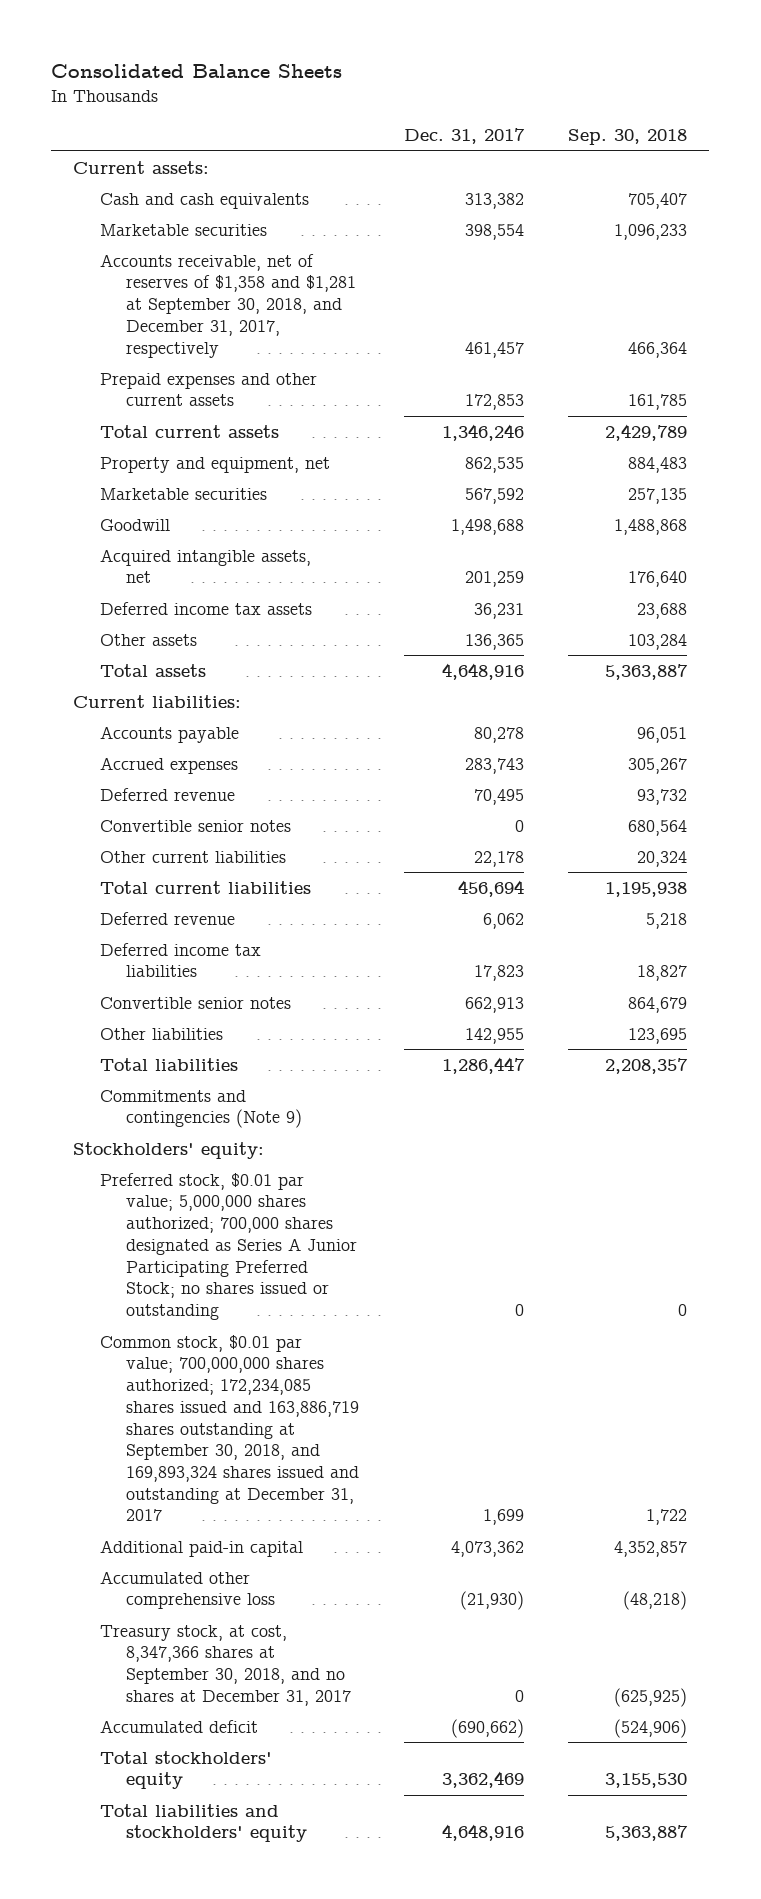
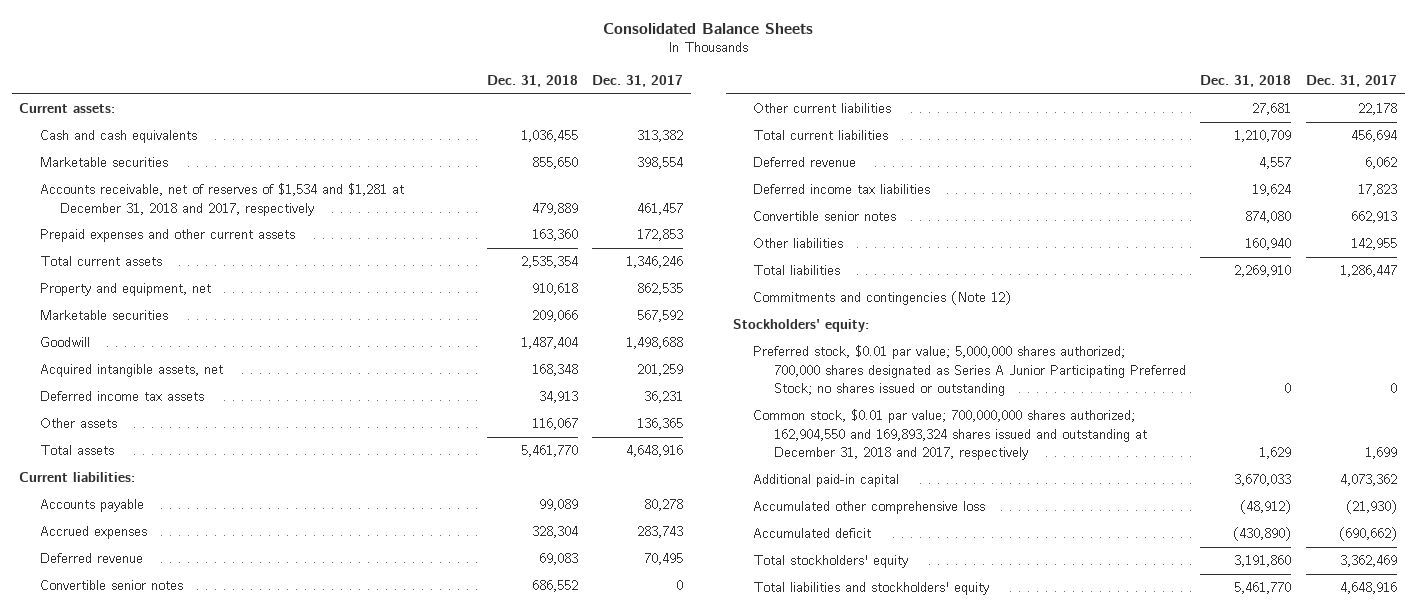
[568,129,688,146] Sep. 30, 2018 -> none
none -> [486,74,578,87] Dec. 31, 2018
[99,253,357,358] Accounts receivable, net of reserves of $1,358 and $1,281 at September 30, 2018, and December 31, 2017, respectively -> [39,183,404,216] Accounts receivable, net of reserves of $1,534 and $1,281 at December 31, 2018 and 2017, respectively
[99,1089,303,1129] Commitments and contingencies (Note 9) -> [753,291,1012,306] Commitments and contingencies (Note 12)
[99,1334,360,1522] Common stock, $0.01 par value; 700,000,000 shares authorized; 172,234,085 shares issued and 163,886,719 shares outstanding at September 30, 2018, and 169,893,324 shares issued and outstanding at December 31, 2017 -> [753,409,1147,460] Common stock, $0.01 par value; 700,000,000 shares authorized; 162,904,550 and 169,893,324 shares issued and outstanding at December 31, 2018 and 2017, respectively
[99,1624,352,1706] Treasury stock, at cost, 8,347,366 shares at September 30, 2018, and no shares at December 31, 2017 -> none

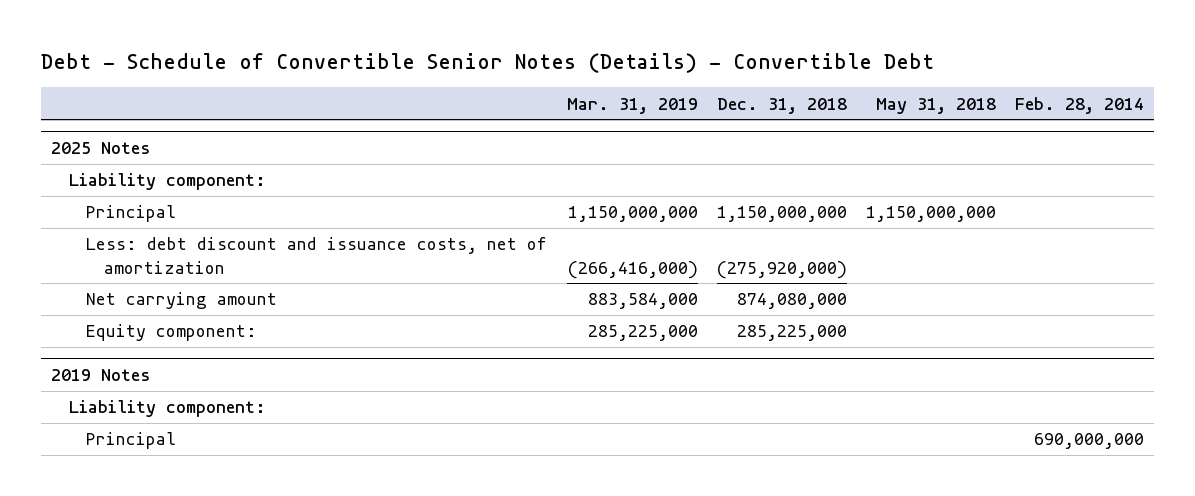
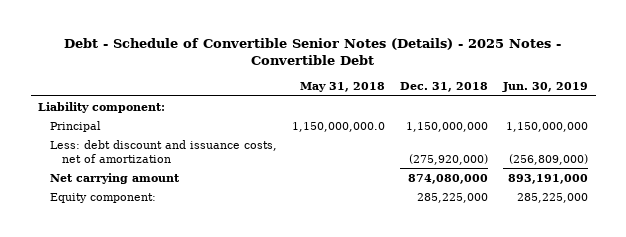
[41,53,935,74] Debt - Schedule of Convertible Senior Notes (Details) - Convertible Debt -> [64,38,562,66] Debt - Schedule of Convertible Senior Notes (Details) - 2025 Notes - Convertible Debt
[566,97,698,114] Mar. 31, 2019 -> none
[1015,96,1145,114] Feb. 28, 2014 -> none
none -> [502,82,589,93] Jun. 30, 2019
[50,141,151,154] 2025 Notes -> none
[865,206,996,223] 1,150,000,000 -> [292,121,386,132] 1,150,000,000.0
[50,368,151,381] 2019 Notes -> none
[68,400,266,418] Liability component: -> none
[86,432,177,450] Principal -> none

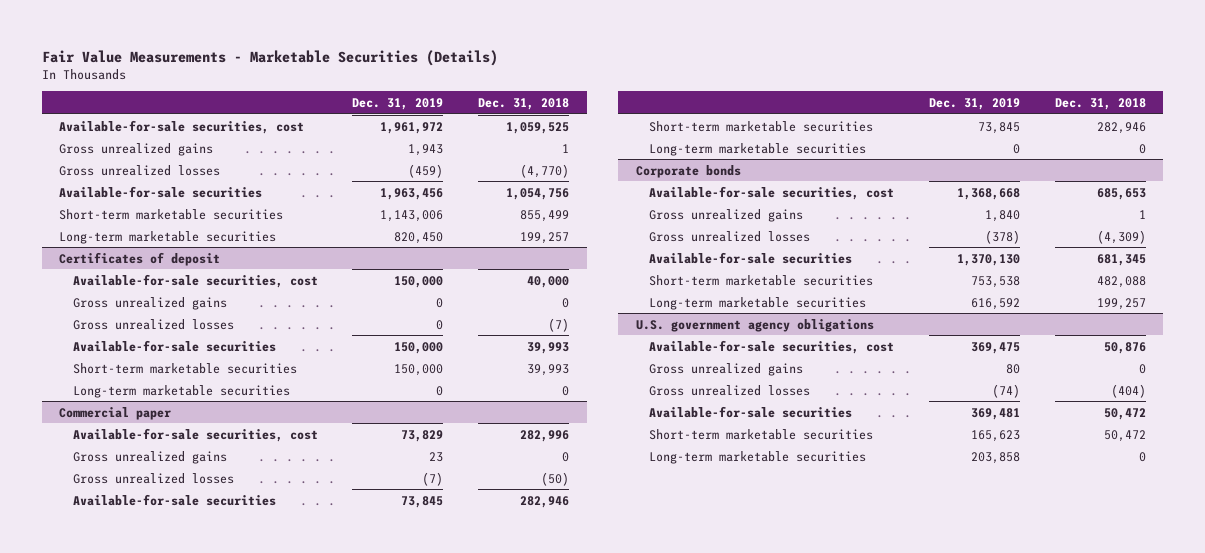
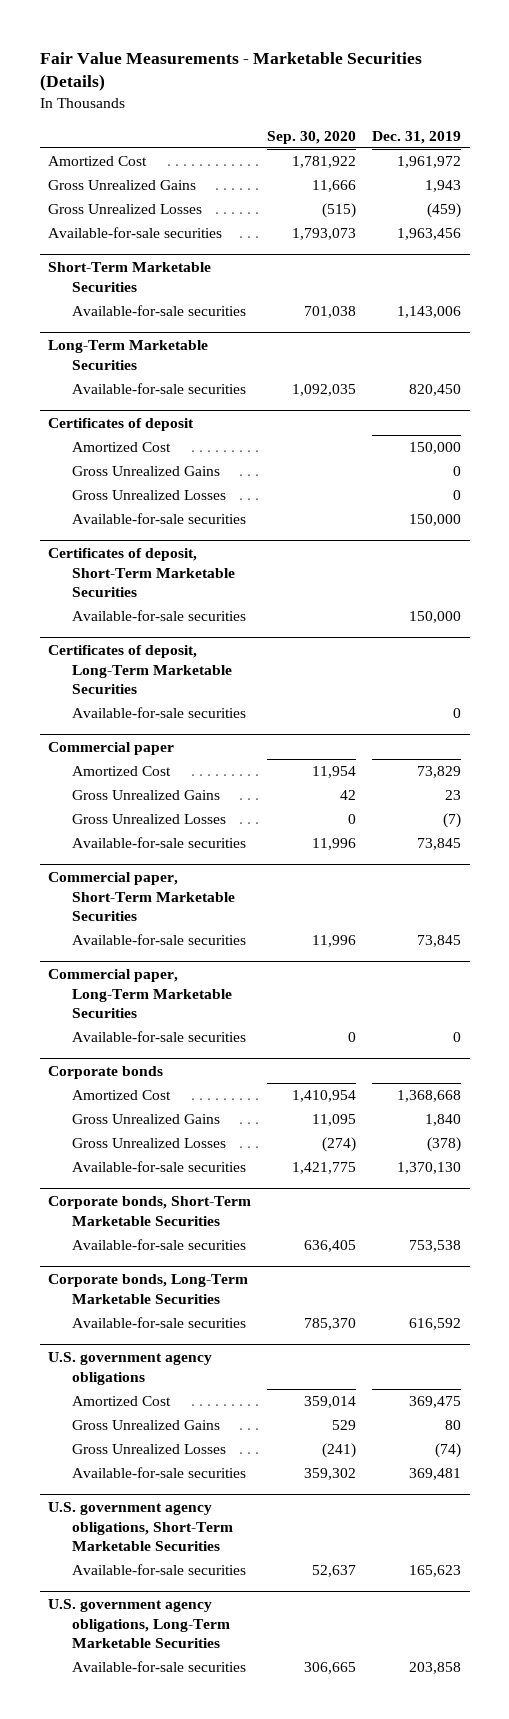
[478,98,570,111] Dec. 31, 2018 -> none
none -> [267,130,357,144] Sep. 30, 2020
[59,119,305,134] Available-for-sale securities, cost -> [47,156,147,167] Amortized Cost
[59,142,214,156] Gross unrealized gains -> [47,180,196,191] Gross Unrealized Gains
[59,164,221,176] Gross unrealized losses -> [47,204,202,215] Gross Unrealized Losses
none -> [47,261,211,292] Short-Term Marketable Securities
[59,208,284,220] Short-term marketable securities -> [72,305,247,317] Available-for-sale securities
none -> [47,339,208,370] Long-Term Marketable Securities
[59,230,277,244] Long-term marketable securities -> [72,383,247,395] Available-for-sale securities
[72,273,318,288] Available-for-sale securities, cost -> [72,442,172,453] Amortized Cost
[72,296,227,310] Gross unrealized gains -> [72,466,221,477] Gross Unrealized Gains
[72,318,234,330] Gross unrealized losses -> [72,490,227,501] Gross Unrealized Losses
[72,362,297,374] Short-term marketable securities -> none
[72,384,290,398] Long-term marketable securities -> none
none -> [47,547,236,598] Certificates of deposit, Short-Term Marketable Securities
none -> [72,610,247,622] Available-for-sale securities
none -> [47,644,233,695] Certificates of deposit, Long-Term Marketable Securities
none -> [72,707,247,719] Available-for-sale securities
[72,427,318,442] Available-for-sale securities, cost -> [72,766,172,777] Amortized Cost
[72,450,227,464] Gross unrealized gains -> [72,790,221,801] Gross Unrealized Gains
[72,472,234,484] Gross unrealized losses -> [72,814,227,825] Gross Unrealized Losses
[649,142,867,156] Long-term marketable securities -> none
none -> [47,871,236,922] Commercial paper, Short-Term Marketable Securities
[649,120,874,132] Short-term marketable securities -> [72,934,247,946] Available-for-sale securities
none -> [47,968,233,1019] Commercial paper, Long-Term Marketable Securities
none -> [72,1031,247,1043] Available-for-sale securities
[649,185,895,200] Available-for-sale securities, cost -> [72,1090,172,1101] Amortized Cost
[649,208,804,222] Gross unrealized gains -> [72,1114,221,1125] Gross Unrealized Gains
[649,230,811,242] Gross unrealized losses -> [72,1138,227,1149] Gross Unrealized Losses
none -> [47,1195,251,1226] Corporate bonds, Short-Term Marketable Securities
[649,274,874,286] Short-term marketable securities -> [72,1239,247,1251] Available-for-sale securities
none -> [47,1273,248,1304] Corporate bonds, Long-Term Marketable Securities
[649,296,867,310] Long-term marketable securities -> [72,1317,247,1329] Available-for-sale securities
[649,339,895,354] Available-for-sale securities, cost -> [72,1396,172,1407] Amortized Cost
[649,362,804,376] Gross unrealized gains -> [72,1420,221,1431] Gross Unrealized Gains
[649,384,811,396] Gross unrealized losses -> [72,1444,227,1455] Gross Unrealized Losses
none -> [47,1501,234,1552] U.S. government agency obligations, Short-Term Marketable Securities
[649,428,874,440] Short-term marketable securities -> [72,1564,247,1576] Available-for-sale securities
none -> [47,1598,231,1649] U.S. government agency obligations, Long-Term Marketable Securities
[649,450,867,464] Long-term marketable securities -> [72,1661,247,1673] Available-for-sale securities

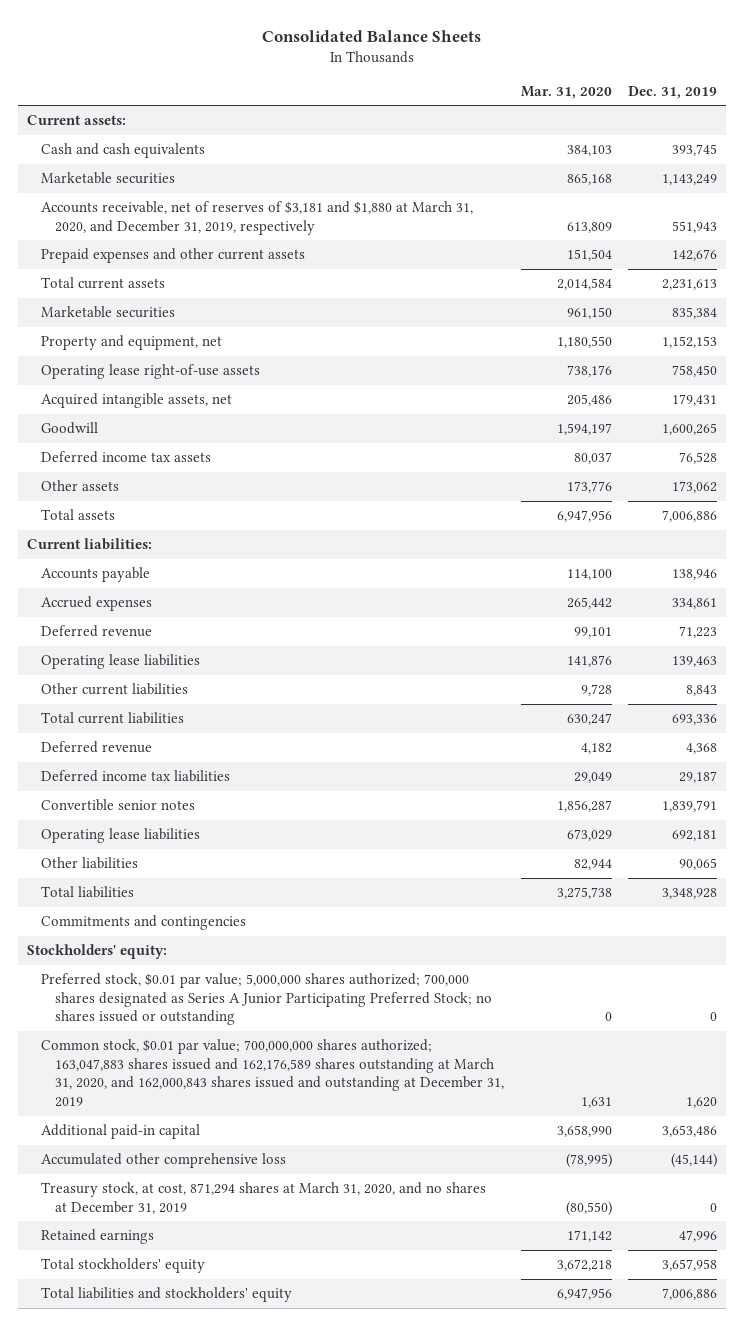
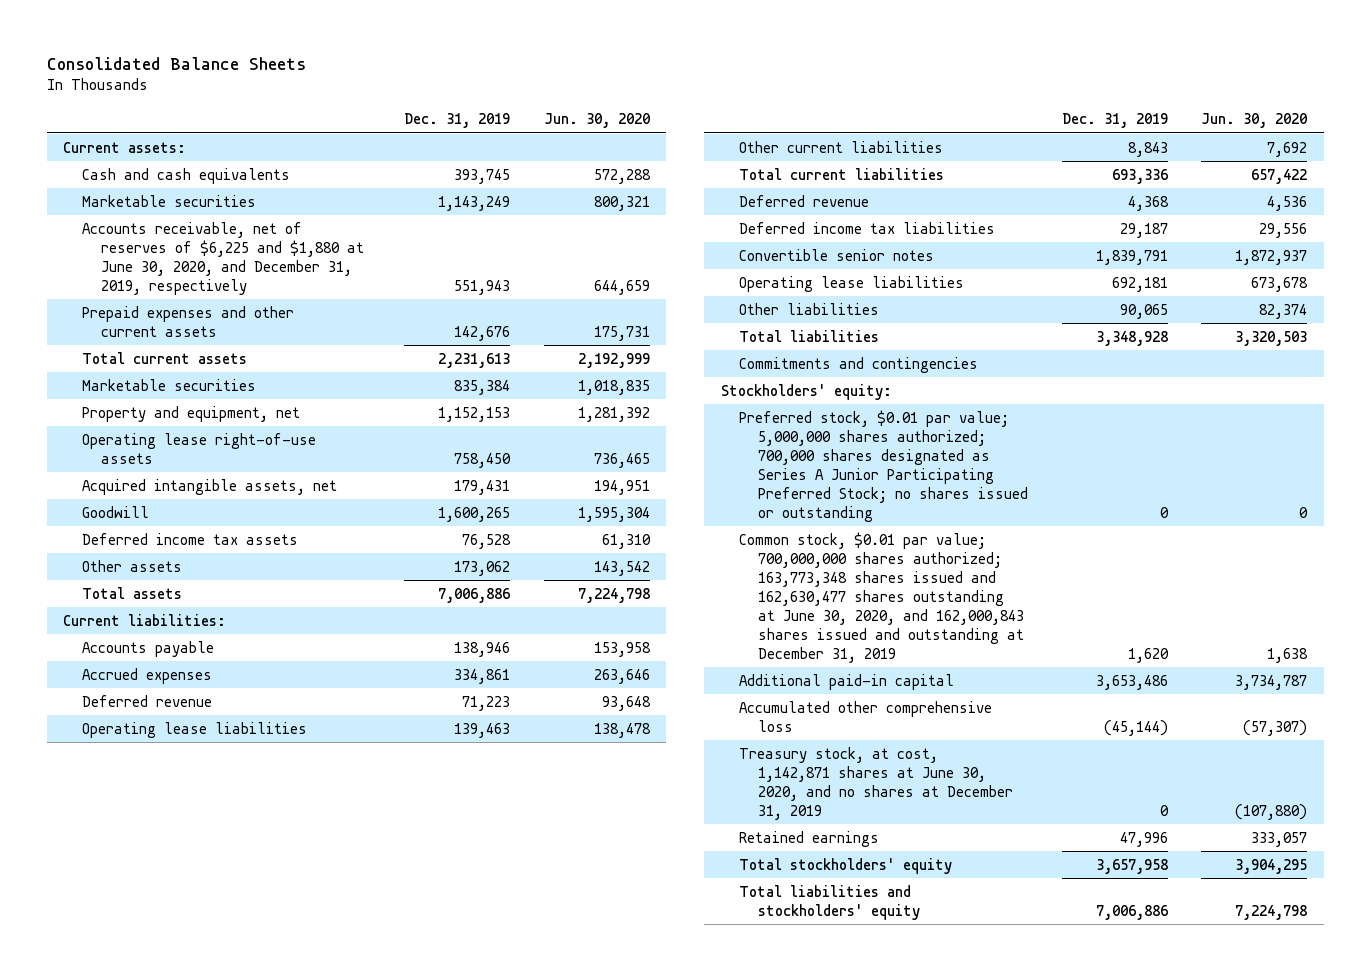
[520,85,612,99] Mar. 31, 2020 -> none
none -> [543,113,650,129] Jun. 30, 2020
[40,201,473,235] Accounts receivable, net of reserves of $3,181 and $1,880 at March 31, 2020, and December 31, 2019, respectively -> [82,221,364,295] Accounts receivable, net of reserves of $6,225 and $1,880 at June 30, 2020, and December 31, 2019, respectively
[40,1039,504,1108] Common stock, $0.01 par value; 700,000,000 shares authorized; 163,047,883 shares issued and 162,176,589 shares outstanding at March 31, 2020, and 162,000,843 shares issued and outstanding at December 31, 2019 -> [739,531,1025,663] Common stock, $0.01 par value; 700,000,000 shares authorized; 163,773,348 shares issued and 162,630,477 shares outstanding at June 30, 2020, and 162,000,843 shares issued and outstanding at December 31, 2019
[40,1182,486,1214] Treasury stock, at cost, 871,294 shares at March 31, 2020, and no shares at December 31, 2019 -> [739,746,1014,820] Treasury stock, at cost, 1,142,871 shares at June 30, 2020, and no shares at December 31, 2019

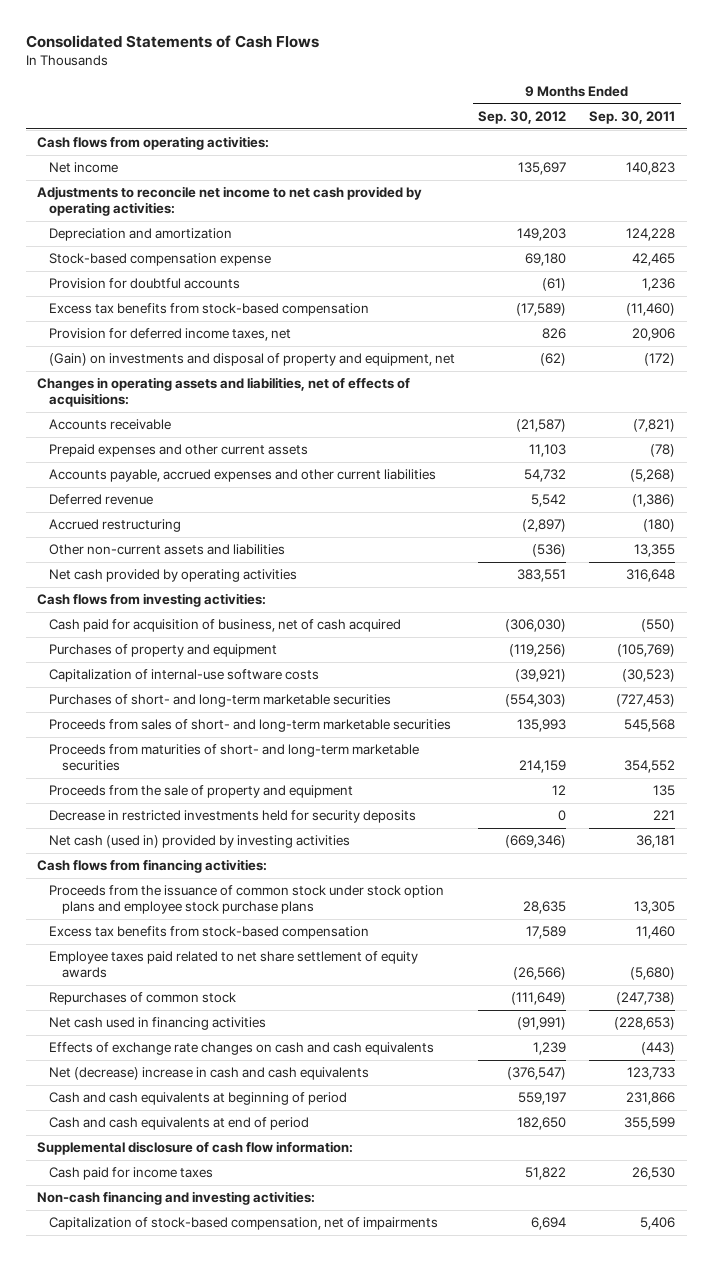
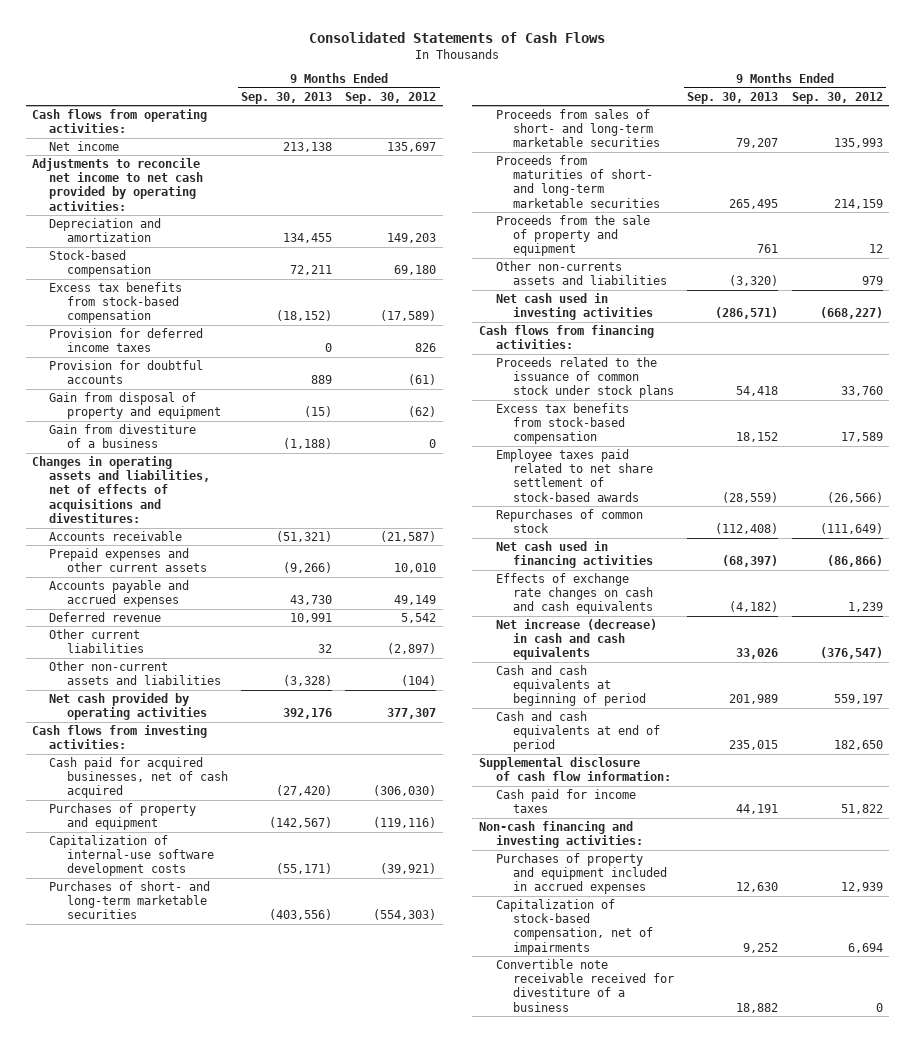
[589,111,676,125] Sep. 30, 2011 -> none
none -> [240,91,332,104] Sep. 30, 2013
[49,253,272,267] Stock-based compensation expense -> [49,249,151,278] Stock-based compensation
[49,328,292,342] Provision for deferred income taxes, net -> [49,327,204,353] Provision for deferred income taxes
[49,278,241,290] Provision for doubtful accounts -> [49,359,204,385] Provision for doubtful accounts
[49,353,456,367] (Gain) on investments and disposal of property and equipment, net -> [49,391,221,420] Gain from disposal of property and equipment
none -> [49,423,197,449] Gain from divestiture of a business
[37,377,411,408] Changes in operating assets and liabilities, net of effects of acquisitions: -> [32,455,211,524] Changes in operating assets and liabilities, net of effects of acquisitions and divestitures:
[529,444,567,458] 11,103 -> [394,563,437,574] 10,010
[49,469,437,483] Accounts payable, accrued expenses and other current liabilities -> [49,579,190,608] Accounts payable and accrued expenses
[524,469,567,483] 54,732 -> [394,595,437,606] 49,149
[49,519,182,533] Accrued restructuring -> [49,628,144,654] Other current liabilities
[532,544,567,558] (536) -> [401,675,437,687] (104)
[517,569,567,583] 383,551 -> [387,708,437,720] 377,307
[49,619,402,633] Cash paid for acquisition of business, net of cash acquired -> [49,756,228,799] Cash paid for acquired businesses, net of cash acquired
[509,644,567,658] (119,256) -> [373,817,437,829] (119,116)
[49,669,320,683] Capitalization of internal-use software costs -> [49,834,214,877] Capitalization of internal-use software development costs
[49,810,417,824] Decrease in restricted investments held for security deposits -> none
none -> [495,260,667,286] Other non-currents assets and liabilities
[49,835,351,849] Net cash (used in) provided by investing activities -> [495,292,653,321] Net cash used in investing activities
[505,835,567,849] (669,346) -> [819,307,883,320] (668,227)
[49,885,445,915] Proceeds from the issuance of common stock under stock option plans and employee stock purchase plans -> [495,356,674,399] Proceeds related to the issuance of common stock under stock plans
[523,901,567,915] 28,635 -> [840,386,883,397] 33,760
[49,951,419,979] Employee taxes paid related to net share settlement of equity awards -> [495,448,653,502] Employee taxes paid related to net share settlement of stock-based awards
[517,1017,567,1031] (91,991) -> [826,555,883,568] (86,866)
[49,1067,370,1081] Net (decrease) increase in cash and cash equivalents -> [495,618,657,661] Net increase (decrease) in cash and cash equivalents
none -> [495,852,667,895] Purchases of property and equipment included in accrued expenses
none -> [495,958,674,1012] Convertible note receivable received for divestiture of a business

